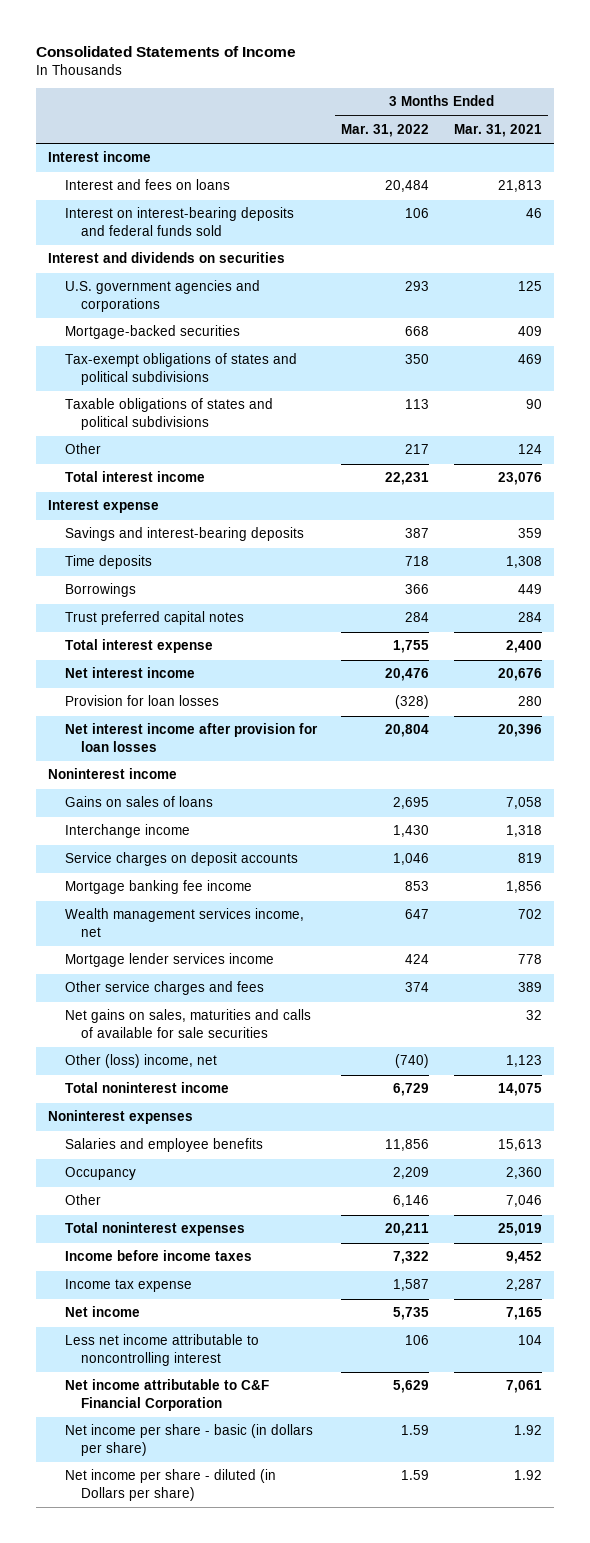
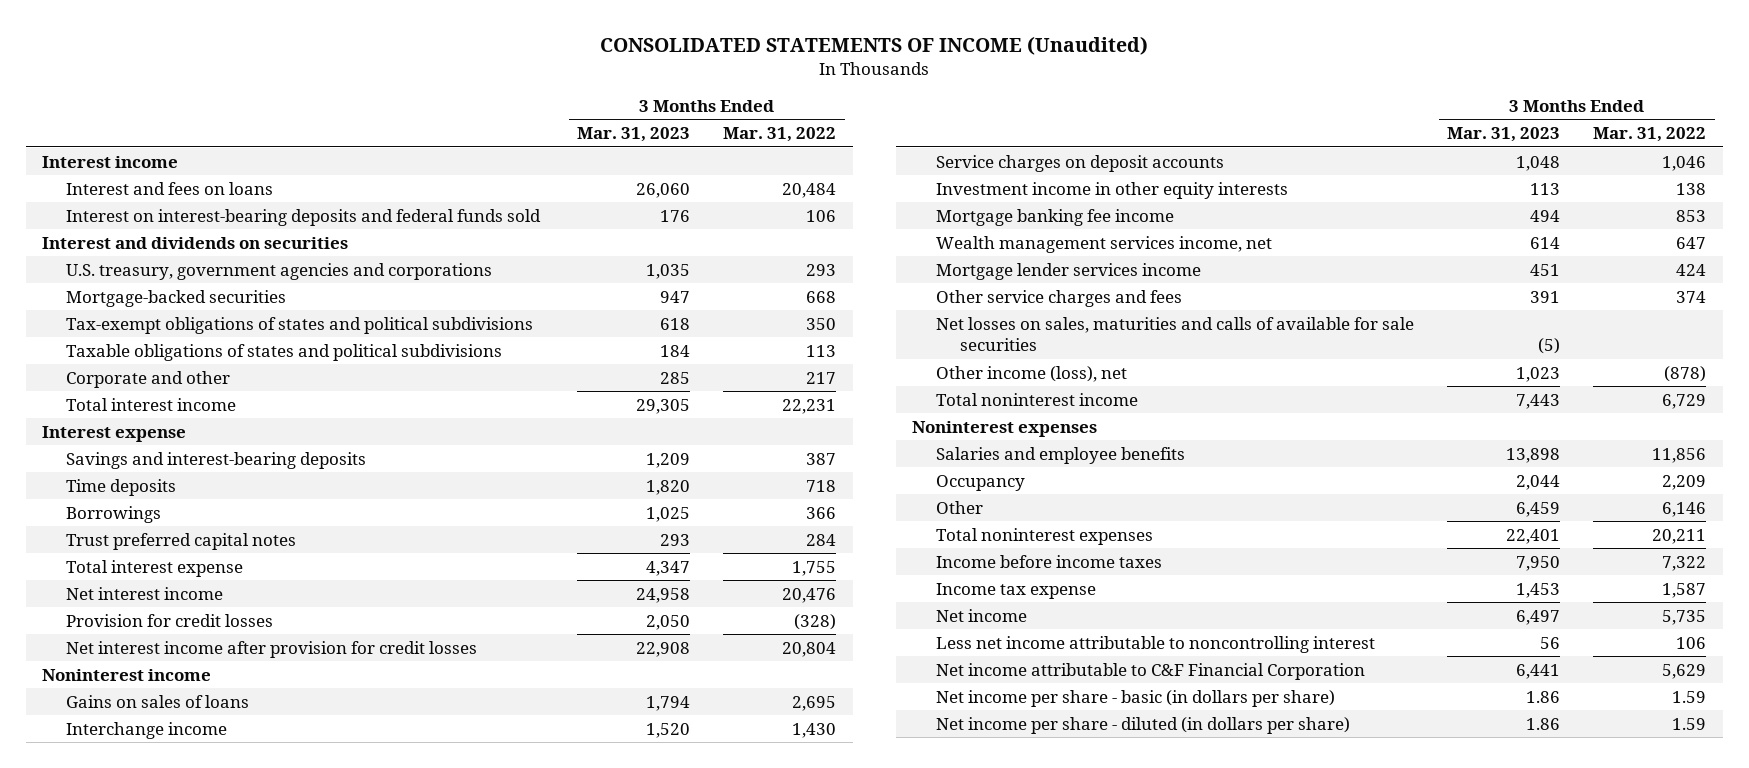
[35,45,296,57] Consolidated Statements of Income -> [600,36,1149,56] CONSOLIDATED STATEMENTS OF INCOME (Unaudited)
[453,124,542,138] Mar. 31, 2021 -> none
none -> [577,127,691,143] Mar. 31, 2023
[64,280,260,312] U.S. government agencies and corporations -> [66,262,493,280] U.S. treasury, government agencies and corporations
[64,443,101,455] Other -> [66,370,231,388] Corporate and other
[64,695,219,707] Provision for loan losses -> [66,613,274,627] Provision for credit losses
[64,723,318,752] Net interest income after provision for loan losses -> [66,640,478,658] Net interest income after provision for credit losses
none -> [936,181,1289,199] Investment income in other equity interests
[64,1009,311,1038] Net gains on sales, maturities and calls of available for sale securities -> [936,316,1415,352] Net losses on sales, maturities and calls of available for sale securities
[64,1054,217,1069] Other (loss) income, net -> [936,365,1128,382] Other income (loss), net
[395,1054,430,1069] (740) -> [1664,365,1707,382] (878)
[64,1469,276,1501] Net income per share - diluted (in Dollars per share) -> [936,716,1351,734] Net income per share - diluted (in dollars per share)

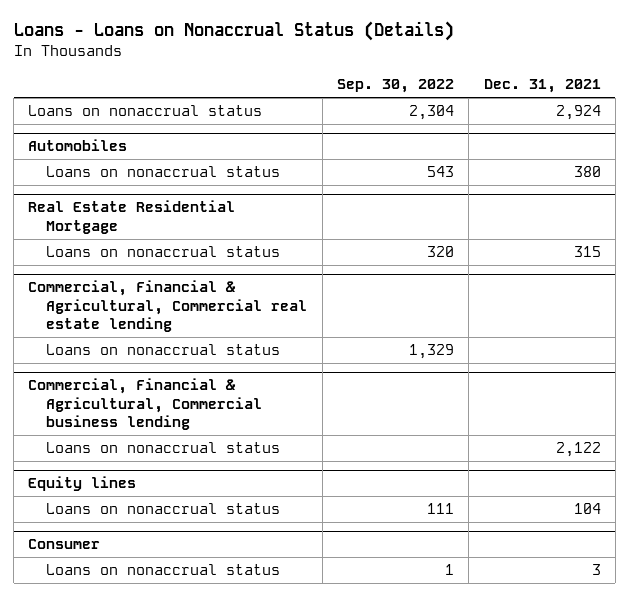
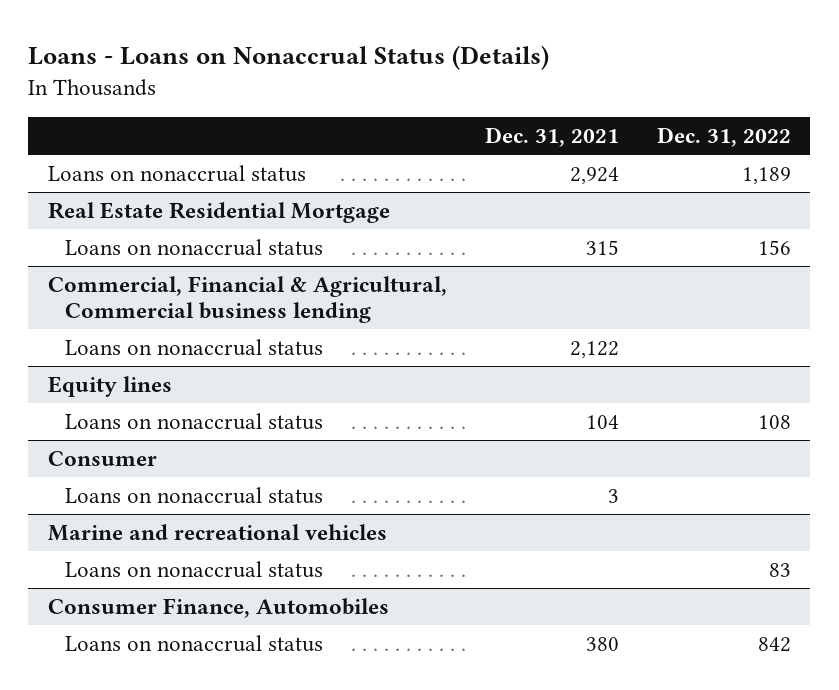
[336,79,454,94] Sep. 30, 2022 -> none
none -> [657,127,792,148] Dec. 31, 2022
[28,139,128,152] Automobiles -> none
[46,166,281,178] Loans on nonaccrual status -> none
[28,280,308,332] Commercial, Financial & Agricultural, Commercial real estate lending -> none
[46,344,281,356] Loans on nonaccrual status -> none
none -> [47,523,387,541] Marine and recreational vehicles
none -> [64,560,323,578] Loans on nonaccrual status
none -> [47,597,389,618] Consumer Finance, Automobiles
none -> [64,634,323,652] Loans on nonaccrual status

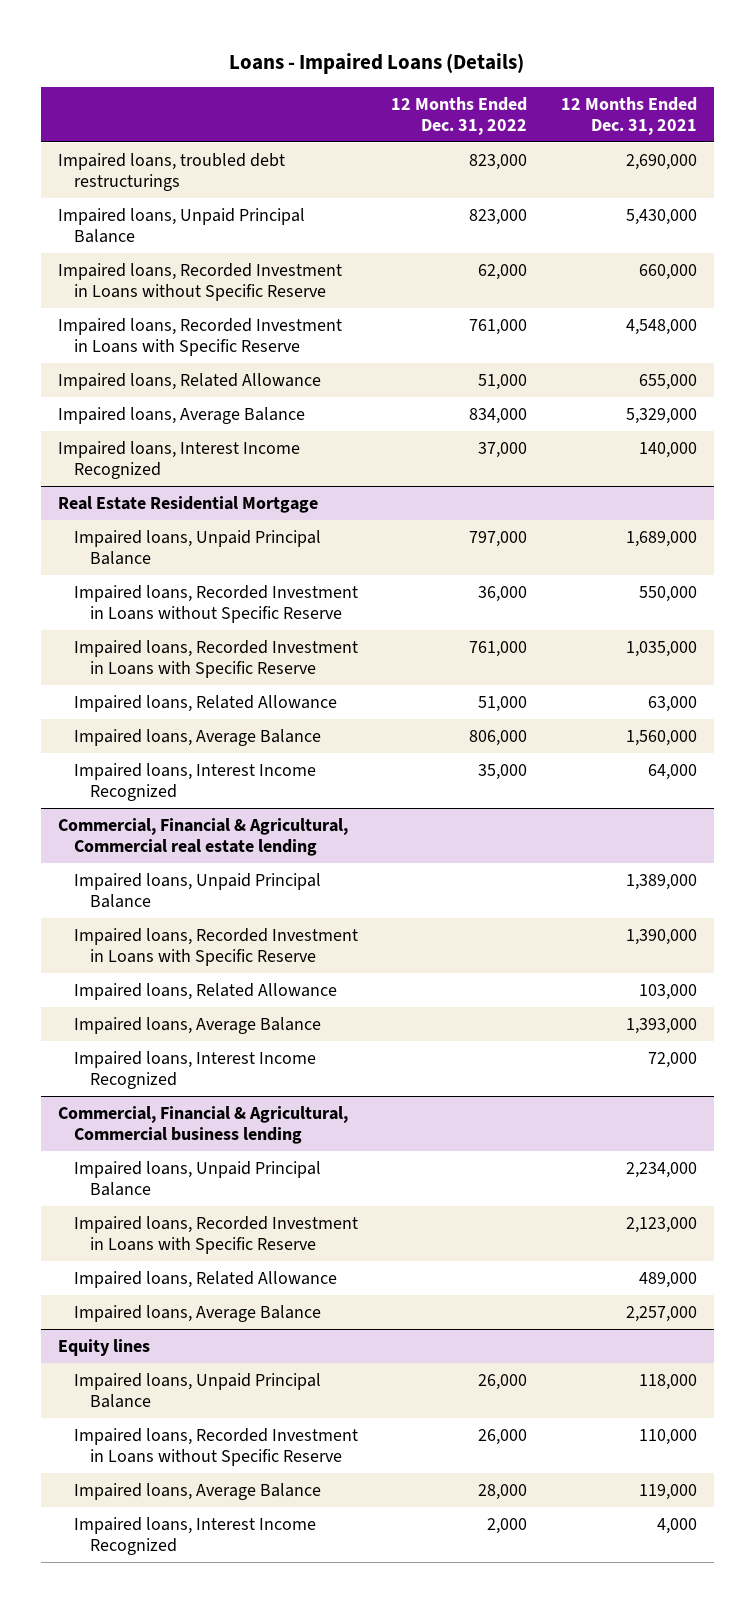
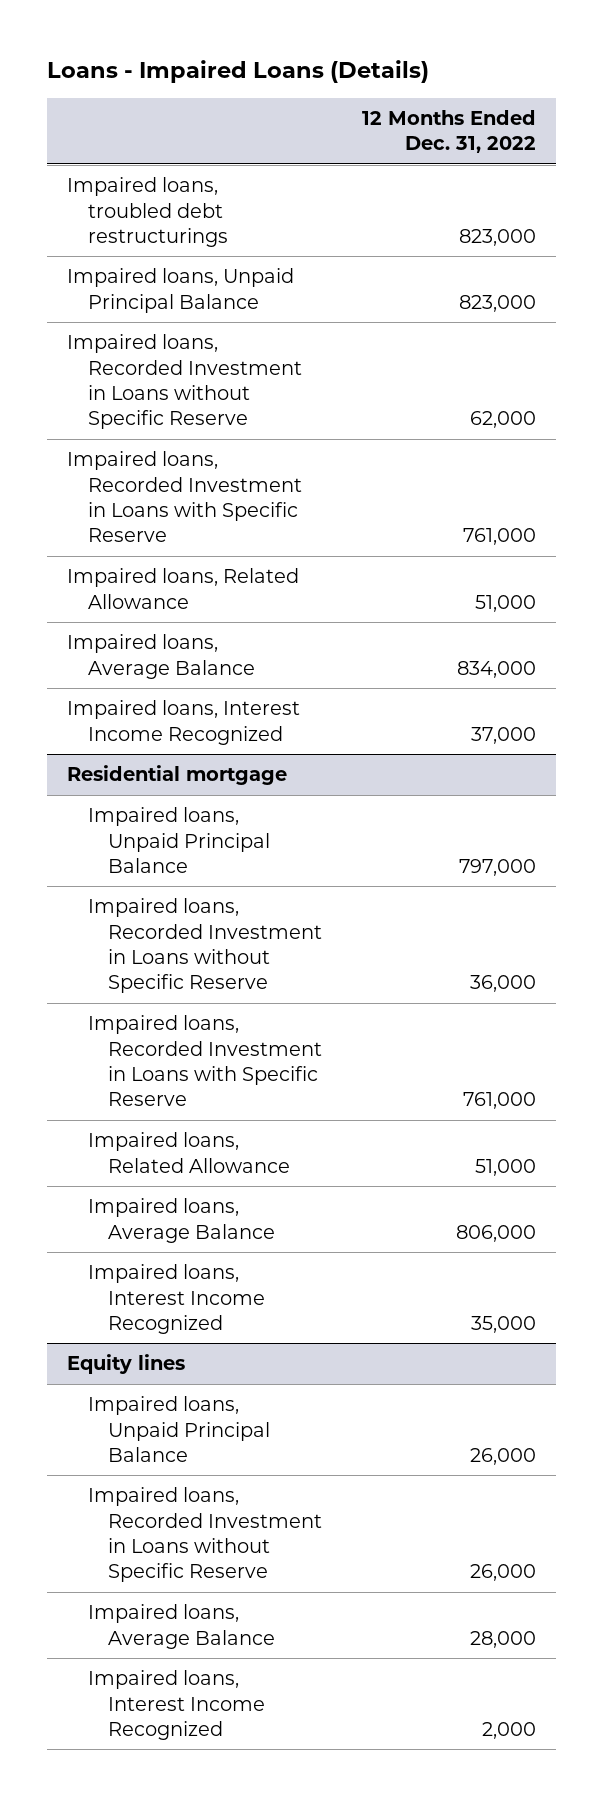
[561,96,698,135] 12 Months Ended Dec. 31, 2021 -> none
[57,495,318,513] Real Estate Residential Mortgage -> [67,765,288,786] Residential mortgage
[57,817,348,856] Commercial, Financial & Agricultural, Commercial real estate lending -> none
[73,872,321,908] Impaired loans, Unpaid Principal Balance -> none
[73,927,358,966] Impaired loans, Recorded Investment in Loans with Specific Reserve -> none
[73,982,337,1000] Impaired loans, Related Allowance -> none
[73,1016,321,1034] Impaired loans, Average Balance -> none
[73,1050,316,1089] Impaired loans, Interest Income Recognized -> none
[57,1105,348,1144] Commercial, Financial & Agricultural, Commercial business lending -> none
[73,1160,321,1196] Impaired loans, Unpaid Principal Balance -> none
[73,1215,358,1254] Impaired loans, Recorded Investment in Loans with Specific Reserve -> none
[73,1270,337,1288] Impaired loans, Related Allowance -> none
[73,1304,321,1322] Impaired loans, Average Balance -> none

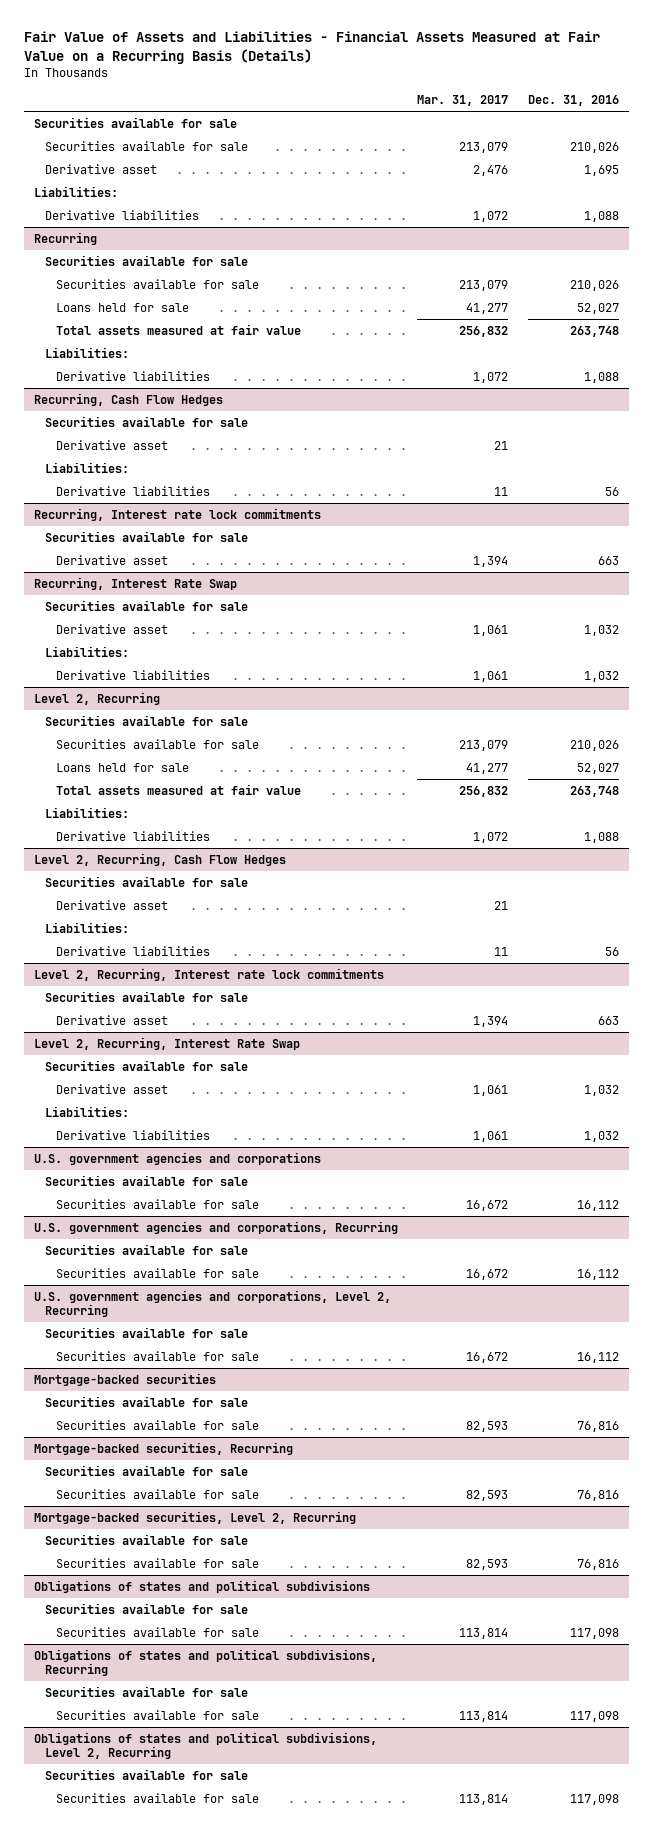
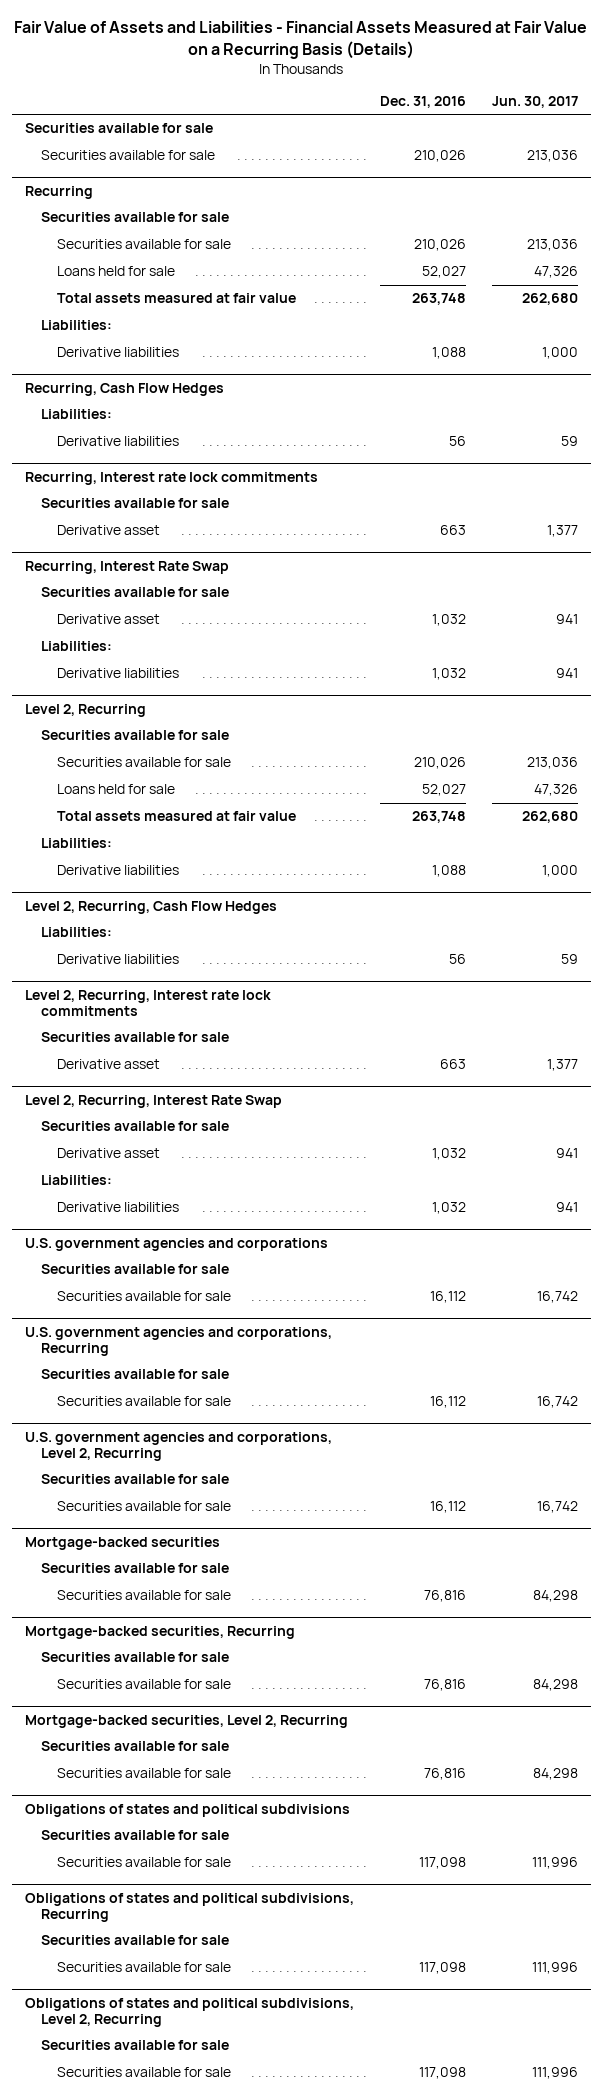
[417,95,509,107] Mar. 31, 2017 -> none
none -> [492,95,579,108] Jun. 30, 2017
[44,163,157,174] Derivative asset -> none
[33,185,118,197] Liabilities: -> none
[44,209,199,220] Derivative liabilities -> none
[44,415,248,427] Securities available for sale -> none
[55,439,168,450] Derivative asset -> none
[44,875,248,887] Securities available for sale -> none
[55,899,168,910] Derivative asset -> none

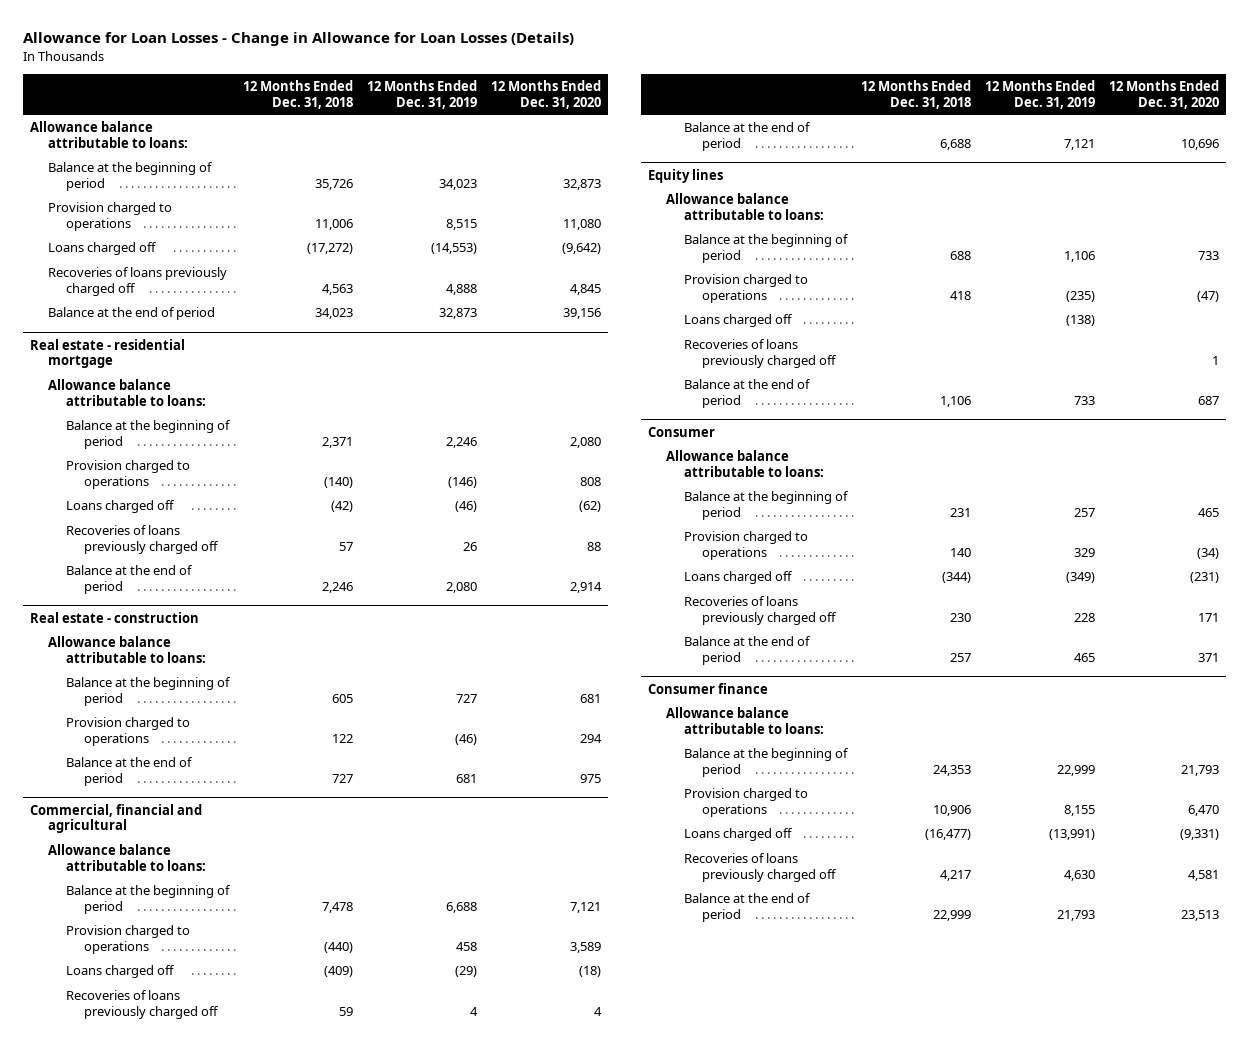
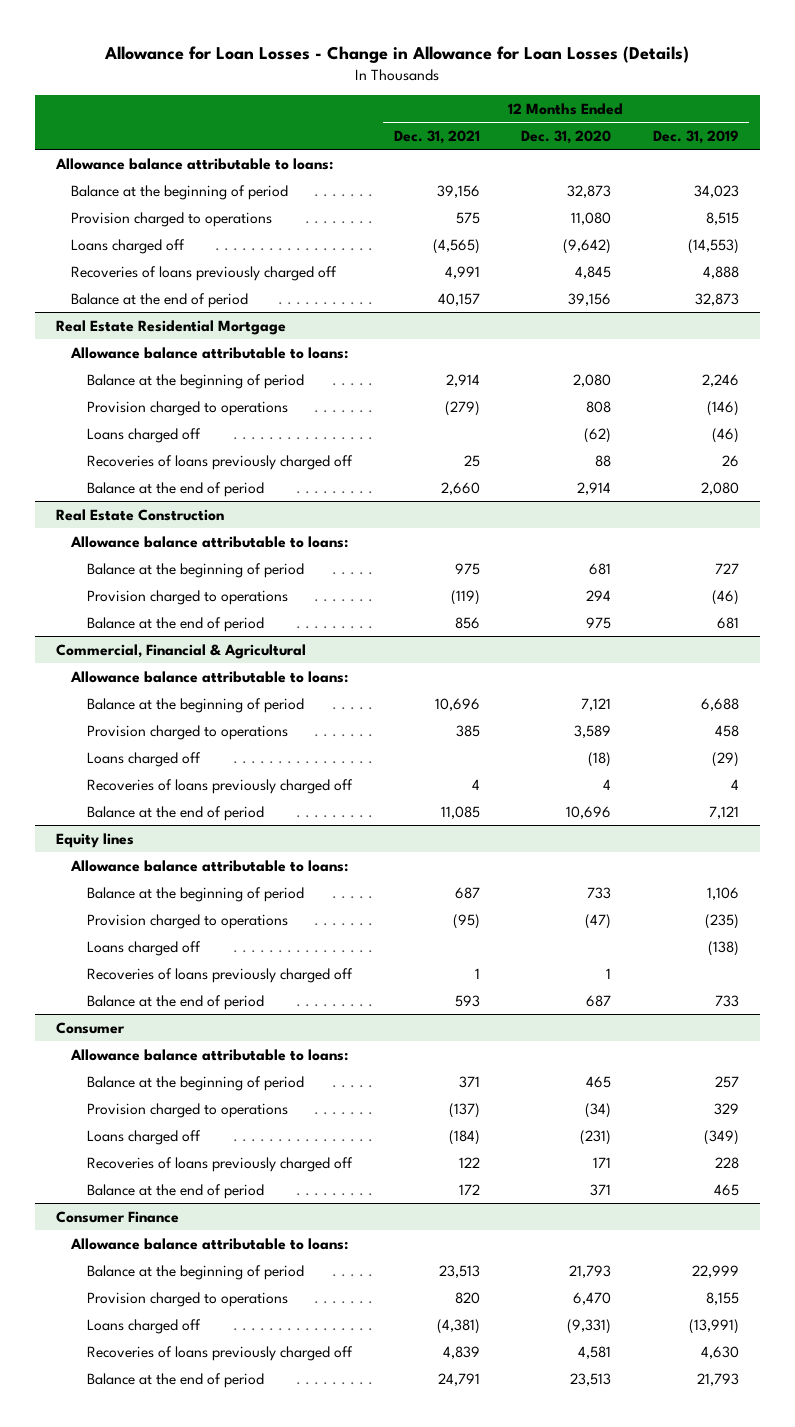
[243,79,354,109] 12 Months Ended Dec. 31, 2018 -> none
none -> [393,129,480,144] Dec. 31, 2021
[30,338,186,369] Real estate - residential mortgage -> [55,319,286,335] Real Estate Residential Mortgage
[30,611,200,623] Real estate - construction -> [55,508,224,521] Real Estate Construction
[30,803,203,834] Commercial, financial and agricultural -> [55,643,306,659] Commercial, Financial & Agricultural
[647,682,768,694] Consumer finance -> [55,1210,179,1223] Consumer Finance

